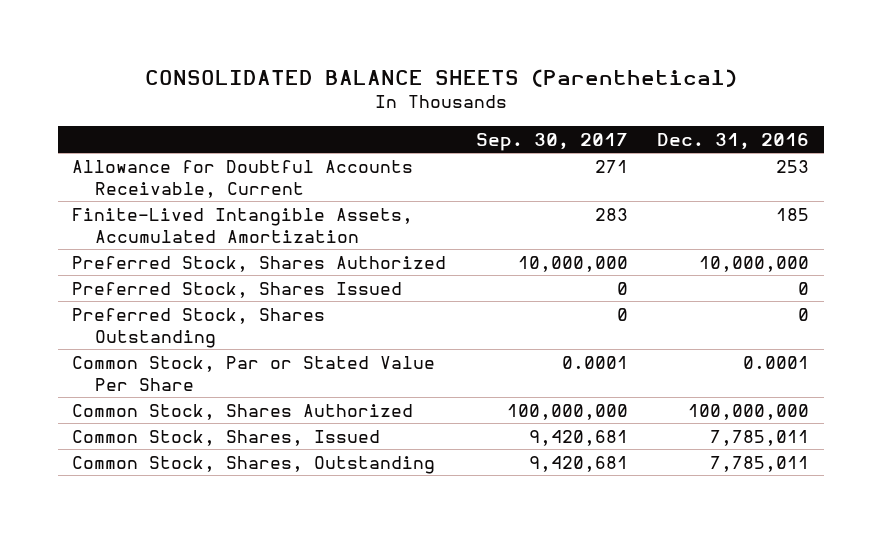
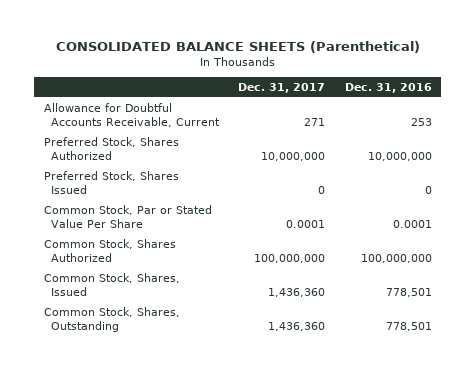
[475,132,628,151] Sep. 30, 2017 -> none
none -> [238,83,326,94] Dec. 31, 2017
[72,207,414,243] Finite-Lived Intangible Assets, Accumulated Amortization -> none
[72,307,326,348] Preferred Stock, Shares Outstanding -> none
[710,429,810,446] 7,785,011 -> [385,288,432,298] 778,501
[710,455,810,472] 7,785,011 -> [385,322,432,332] 778,501

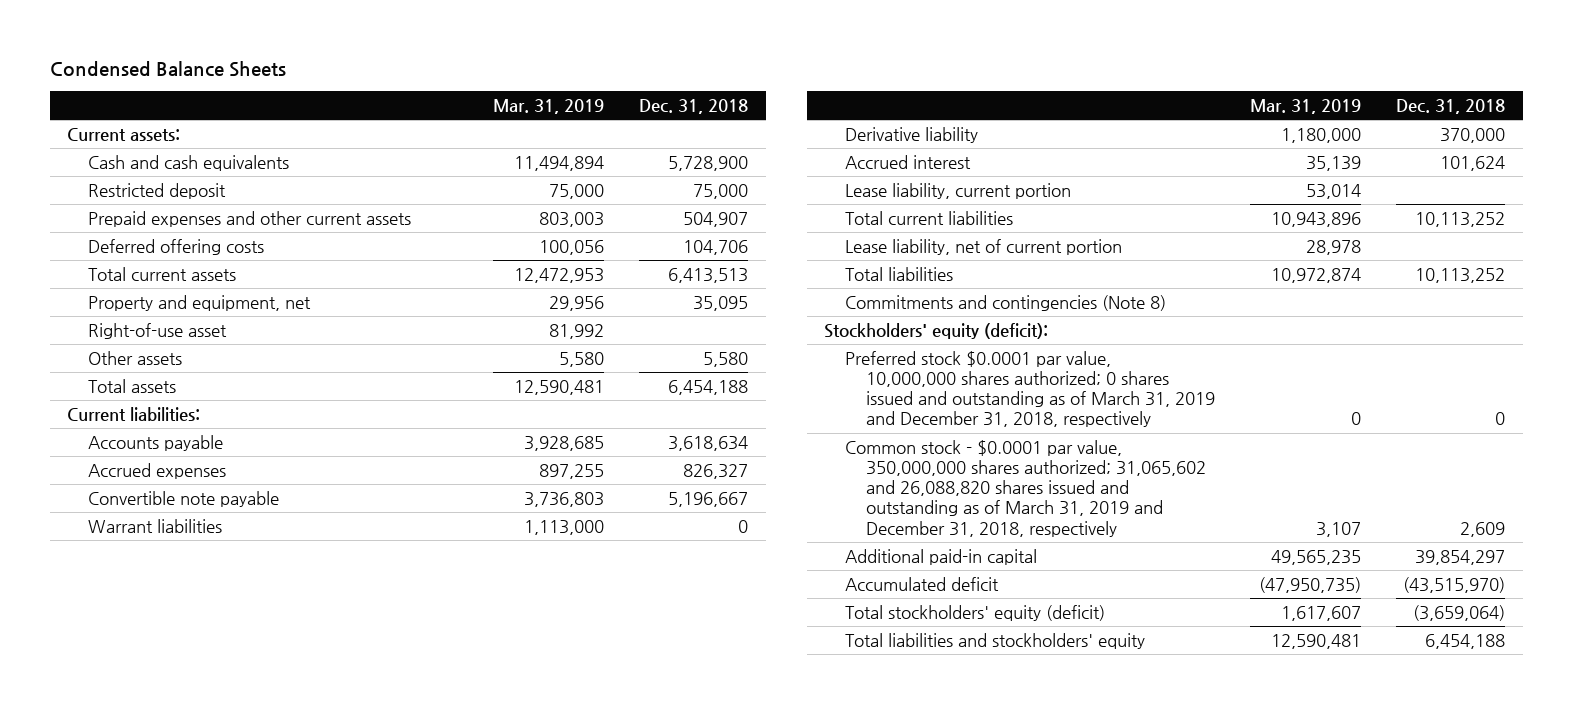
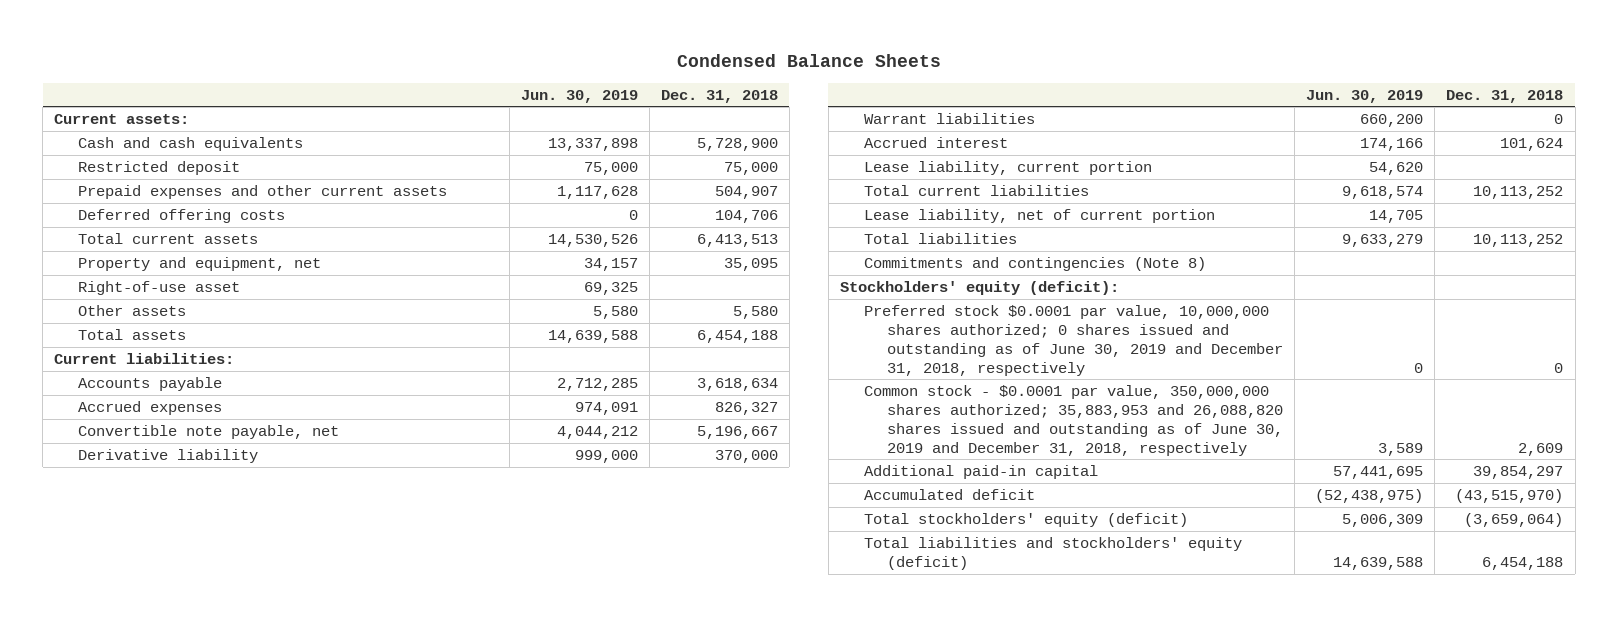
[492,98,604,114] Mar. 31, 2019 -> none
none -> [520,89,638,103] Jun. 30, 2019
[87,490,279,507] Convertible note payable -> [77,425,339,440] Convertible note payable, net
[87,518,222,533] Warrant liabilities -> [863,113,1035,125] Warrant liabilities
[845,350,1215,428] Preferred stock $0.0001 par value, 10,000,000 shares authorized; 0 shares issued and outstanding as of March 31, 2019 and December 31, 2018, respectively -> [863,305,1284,376] Preferred stock $0.0001 par value, 10,000,000 shares authorized; 0 shares issued and outstanding as of June 30, 2019 and December 31, 2018, respectively
[845,439,1206,537] Common stock - $0.0001 par value, 350,000,000 shares authorized; 31,065,602 and 26,088,820 shares issued and outstanding as of March 31, 2019 and December 31, 2018, respectively -> [863,385,1284,456] Common stock - $0.0001 par value, 350,000,000 shares authorized; 35,883,953 and 26,088,820 shares issued and outstanding as of June 30, 2019 and December 31, 2018, respectively
[845,632,1146,649] Total liabilities and stockholders' equity -> [863,537,1242,570] Total liabilities and stockholders' equity (deficit)

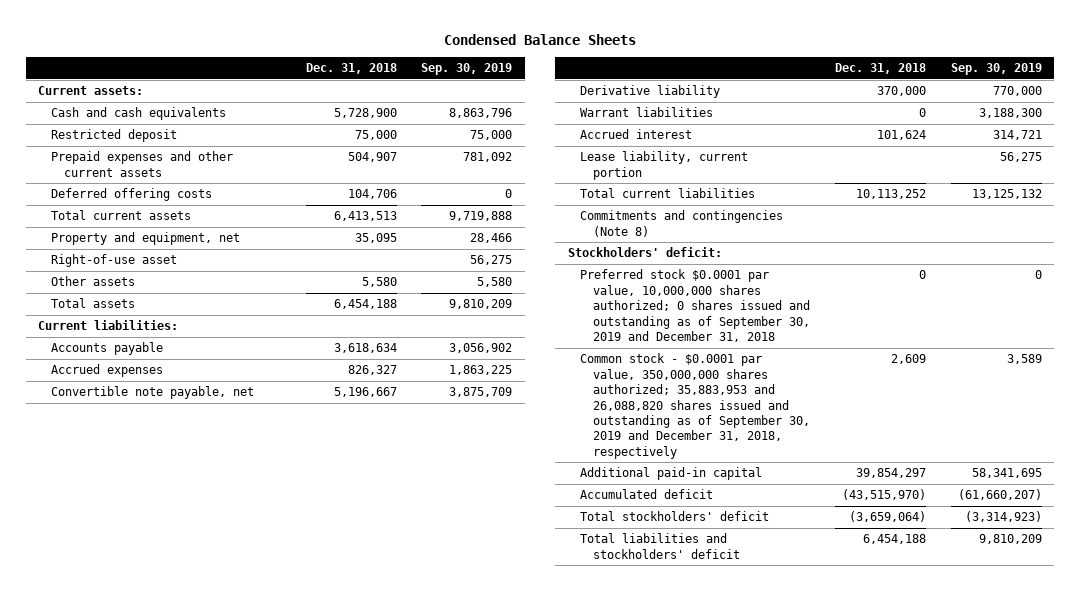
[520,89,638,103] Jun. 30, 2019 -> none
none -> [421,63,513,76] Sep. 30, 2019
[863,209,1215,224] Lease liability, net of current portion -> none
[863,233,1017,245] Total liabilities -> none
[840,281,1120,296] Stockholders' equity (deficit): -> [567,247,722,258] Stockholders' deficit:
[863,305,1284,376] Preferred stock $0.0001 par value, 10,000,000 shares authorized; 0 shares issued and outstanding as of June 30, 2019 and December 31, 2018, respectively -> [580,269,811,343] Preferred stock $0.0001 par value, 10,000,000 shares authorized; 0 shares issued and outstanding as of September 30, 2019 and December 31, 2018
[863,385,1284,456] Common stock - $0.0001 par value, 350,000,000 shares authorized; 35,883,953 and 26,088,820 shares issued and outstanding as of June 30, 2019 and December 31, 2018, respectively -> [580,353,811,459] Common stock - $0.0001 par value, 350,000,000 shares authorized; 35,883,953 and 26,088,820 shares issued and outstanding as of September 30, 2019 and December 31, 2018, respectively
[863,513,1188,528] Total stockholders' equity (deficit) -> [580,511,770,522] Total stockholders' deficit
[863,537,1242,570] Total liabilities and stockholders' equity (deficit) -> [580,533,741,559] Total liabilities and stockholders' deficit

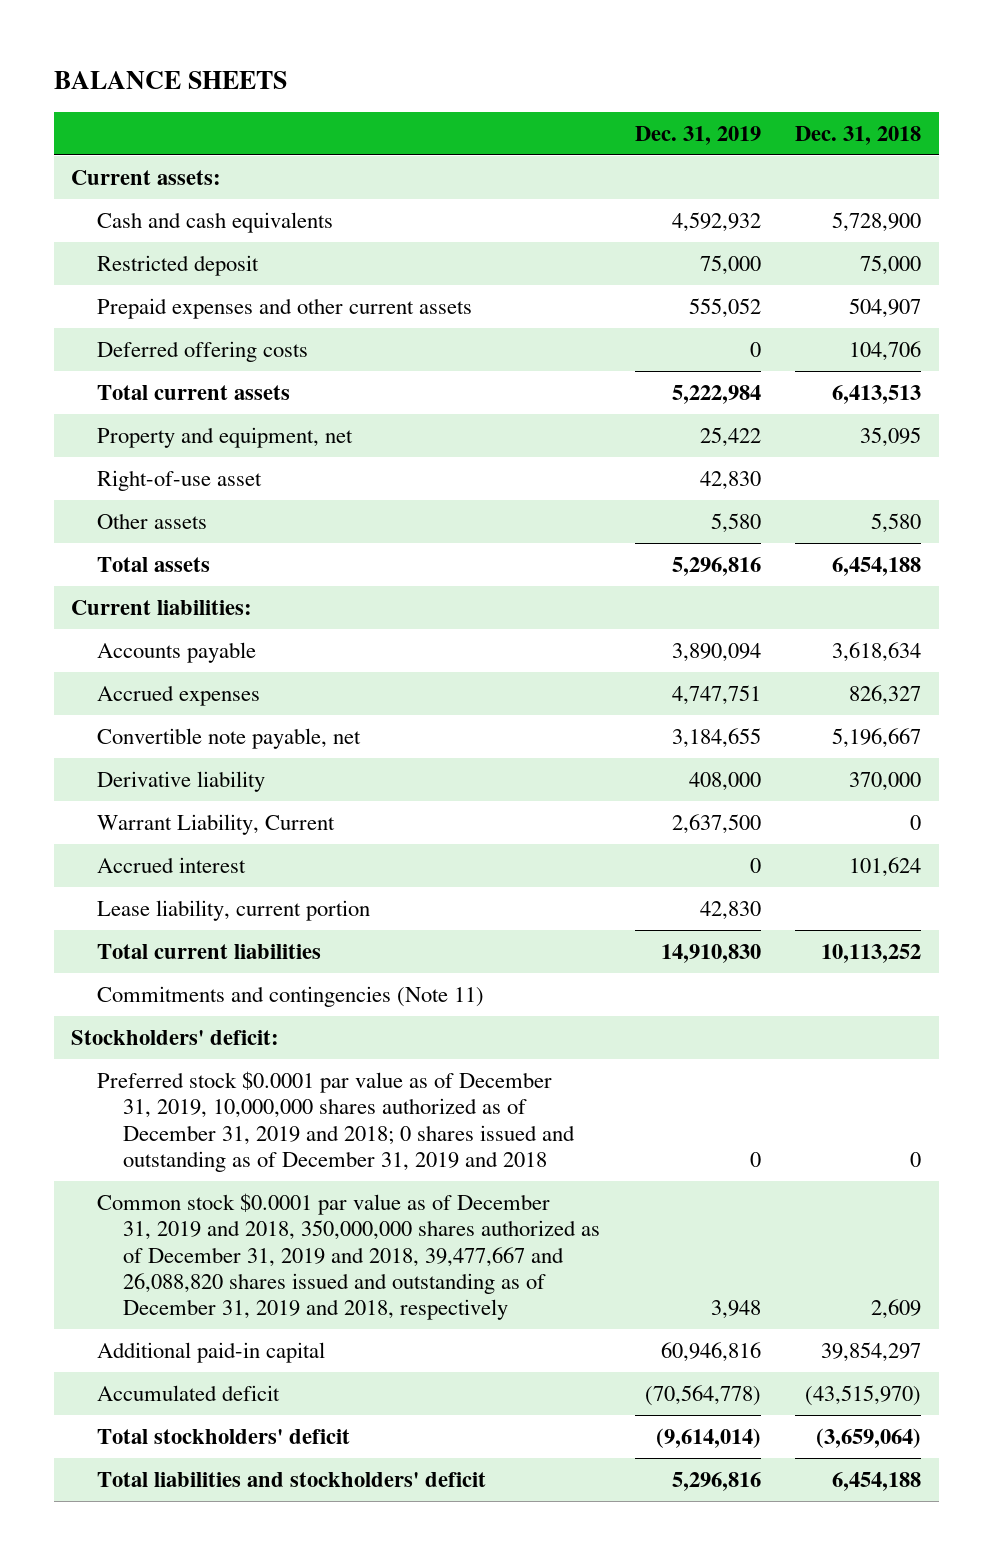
[443,33,636,45] Condensed Balance Sheets -> [54,71,288,90] BALANCE SHEETS
[421,63,513,76] Sep. 30, 2019 -> none
none -> [634,125,761,145] Dec. 31, 2019
[580,107,714,118] Warrant liabilities -> [97,813,336,835] Warrant Liability, Current
[580,210,784,237] Commitments and contingencies (Note 8) -> [97,985,485,1007] Commitments and contingencies (Note 11)
[580,269,811,343] Preferred stock $0.0001 par value, 10,000,000 shares authorized; 0 shares issued and outstanding as of September 30, 2019 and December 31, 2018 -> [97,1070,576,1172] Preferred stock $0.0001 par value as of December 31, 2019, 10,000,000 shares authorized as of December 31, 2019 and 2018; 0 shares issued and outstanding as of December 31, 2019 and 2018
[580,353,811,459] Common stock - $0.0001 par value, 350,000,000 shares authorized; 35,883,953 and 26,088,820 shares issued and outstanding as of September 30, 2019 and December 31, 2018, respectively -> [97,1192,601,1321] Common stock $0.0001 par value as of December 31, 2019 and 2018, 350,000,000 shares authorized as of December 31, 2019 and 2018, 39,477,667 and 26,088,820 shares issued and outstanding as of December 31, 2019 and 2018, respectively

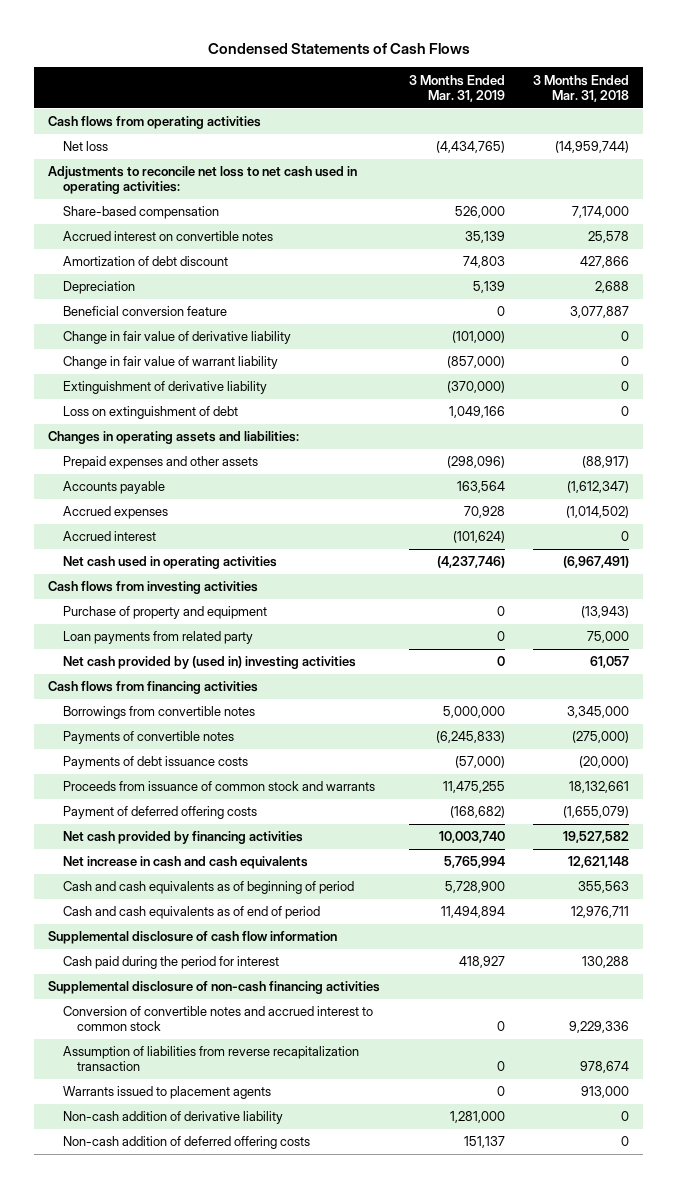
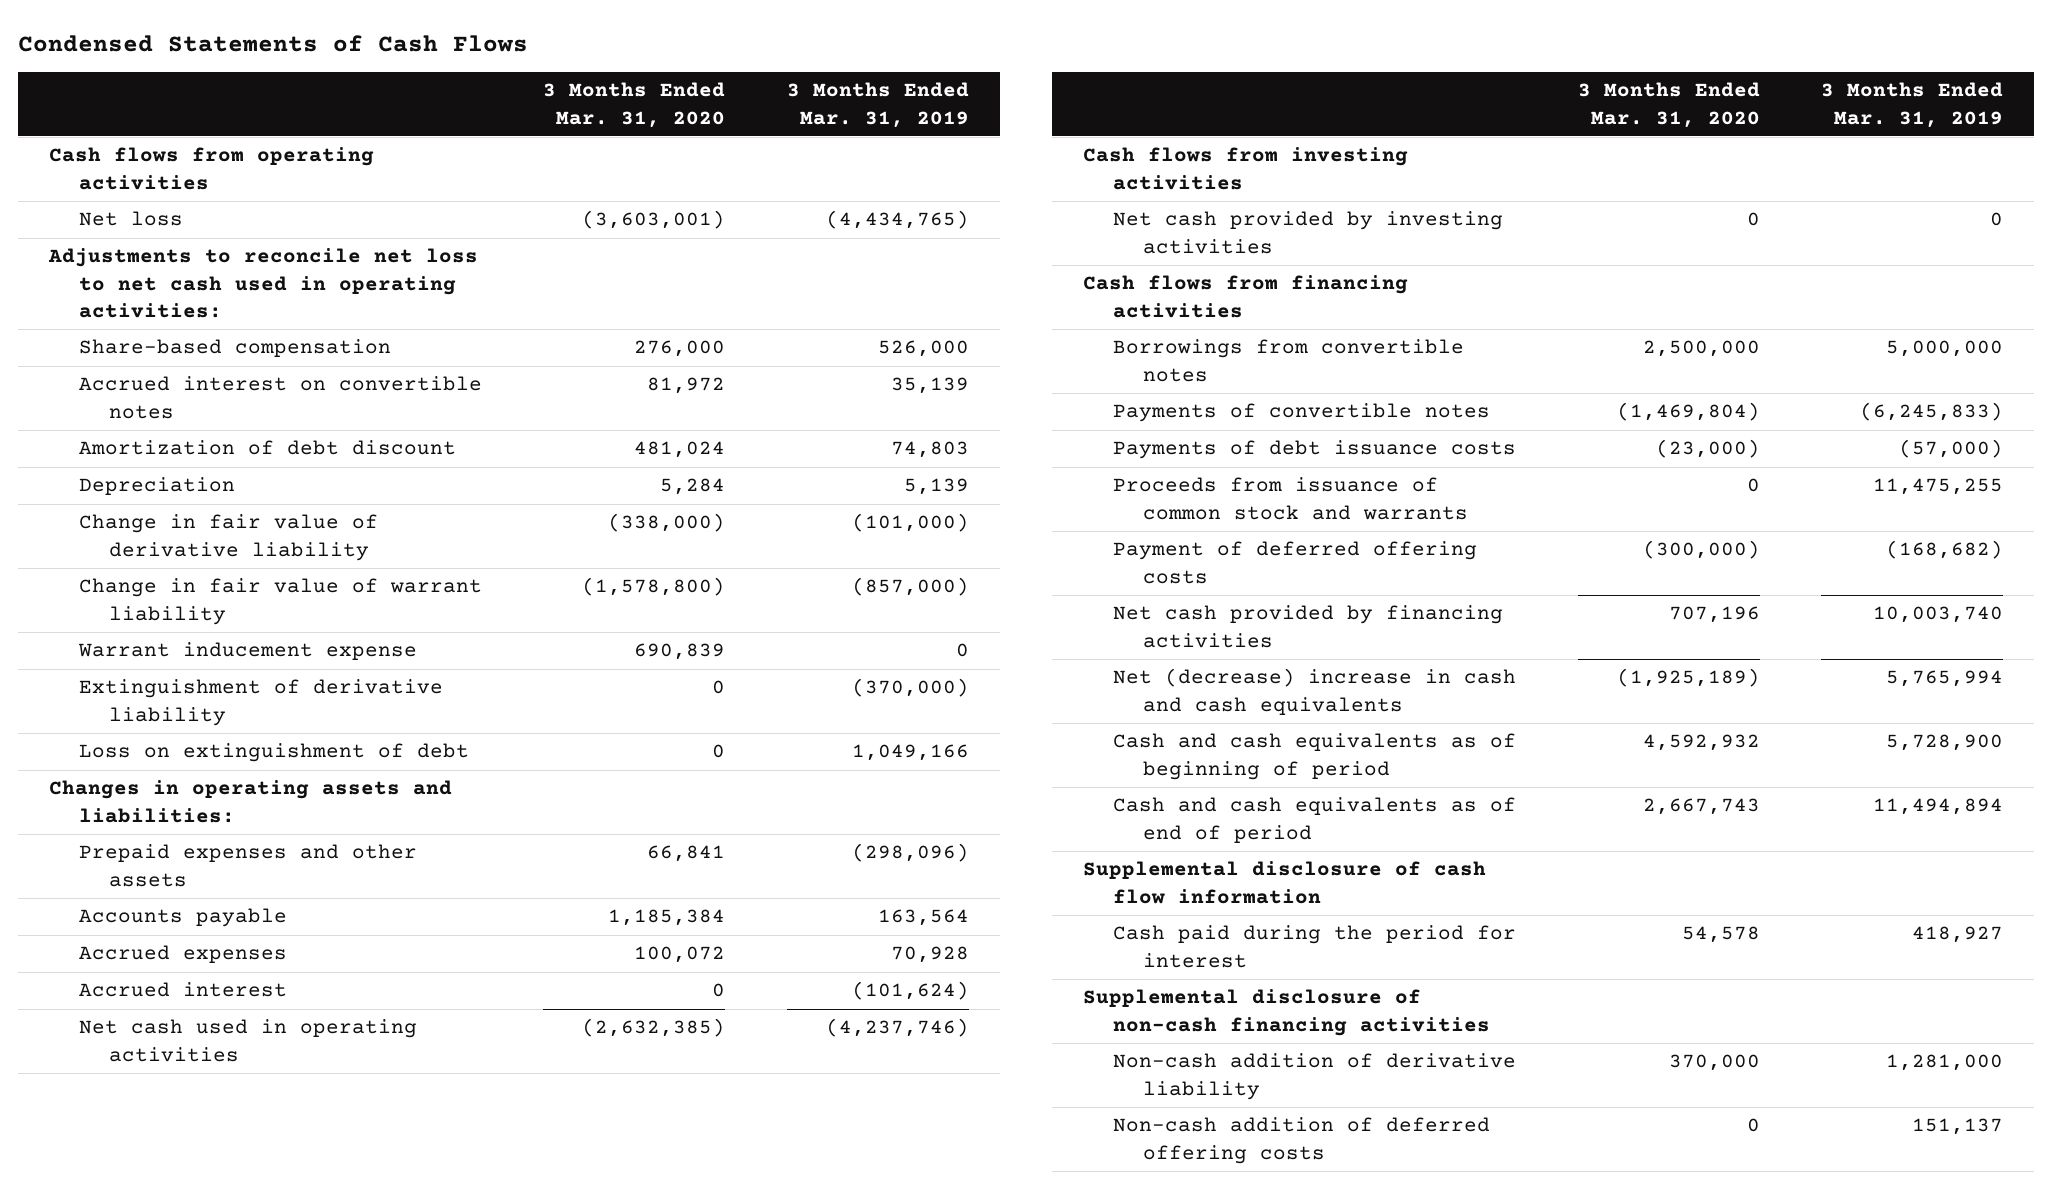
[533,74,630,102] 3 Months Ended Mar. 31, 2018 -> none
none -> [543,82,726,128] 3 Months Ended Mar. 31, 2020
[62,306,227,317] Beneficial conversion feature -> none
none -> [77,642,417,661] Warrant inducement expense
[62,606,267,620] Purchase of property and equipment -> none
[62,631,253,645] Loan payments from related party -> none
[62,656,356,670] Net cash provided by (used in) investing activities -> [1113,211,1504,254] Net cash provided by investing activities
[62,856,308,870] Net increase in cash and cash equivalents -> [1113,668,1517,715] Net (decrease) increase in cash and cash equivalents
[62,1006,373,1032] Conversion of convertible notes and accrued interest to common stock -> none
[62,1046,359,1072] Assumption of liabilities from reverse recapitalization transaction -> none
[62,1086,271,1100] Warrants issued to placement agents -> none

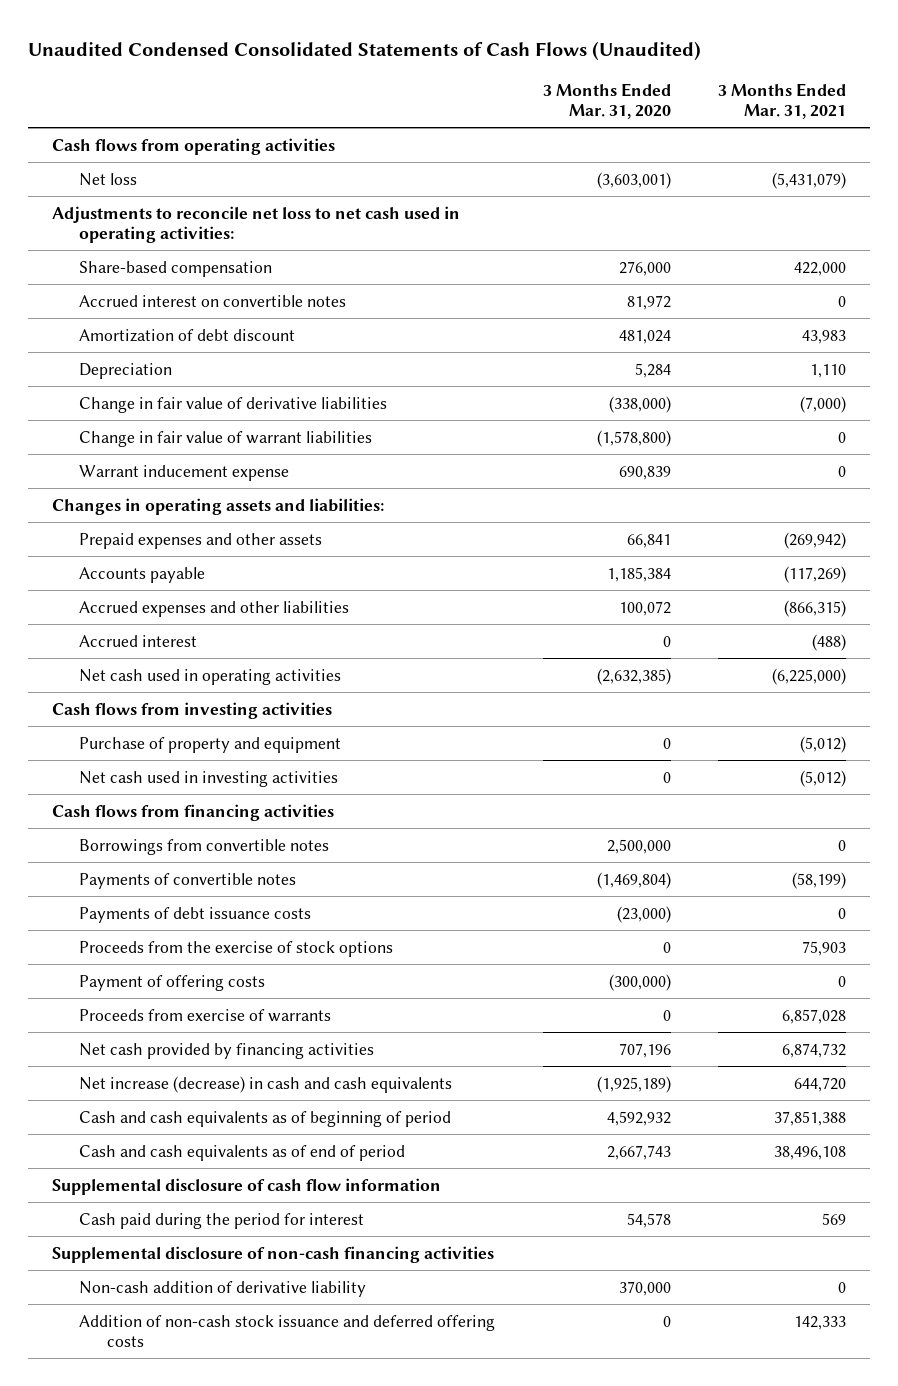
[18,34,529,52] Condensed Statements of Cash Flows -> [28,40,702,61] Unaudited Condensed Consolidated Statements of Cash Flows (Unaudited)
[786,82,969,128] 3 Months Ended Mar. 31, 2019 -> none
none -> [718,82,847,120] 3 Months Ended Mar. 31, 2021
[78,514,378,561] Change in fair value of derivative liability -> [79,396,388,413] Change in fair value of derivative liabilities
[78,578,482,625] Change in fair value of warrant liability -> [79,430,373,447] Change in fair value of warrant liabilities
[78,679,443,726] Extinguishment of derivative liability -> none
[78,743,469,763] Loss on extinguishment of debt -> none
[78,945,287,964] Accrued expenses -> [79,600,350,617] Accrued expenses and other liabilities
none -> [79,736,342,753] Purchase of property and equipment
[1113,211,1504,254] Net cash provided by investing activities -> [79,770,339,787] Net cash used in investing activities
[1113,477,1469,520] Proceeds from issuance of common stock and warrants -> none
none -> [79,940,394,957] Proceeds from the exercise of stock options
[1113,541,1478,584] Payment of deferred offering costs -> [79,974,266,991] Payment of offering costs
none -> [79,1008,332,1022] Proceeds from exercise of warrants
[1113,668,1517,715] Net (decrease) increase in cash and cash equivalents -> [79,1075,453,1093] Net increase (decrease) in cash and cash equivalents
[1113,1117,1491,1164] Non-cash addition of deferred offering costs -> [79,1314,496,1347] Addition of non-cash stock issuance and deferred offering costs

